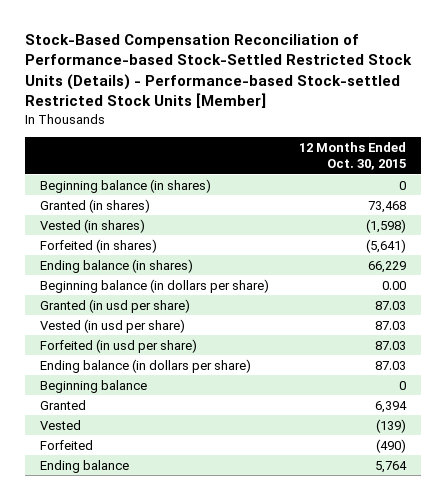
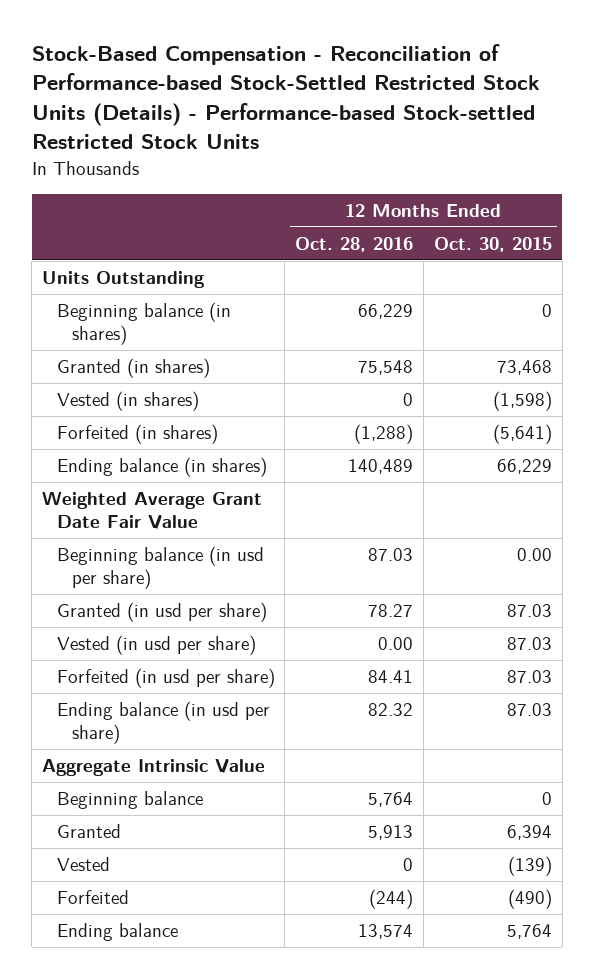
[24,33,412,109] Stock-Based Compensation Reconciliation of Performance-based Stock-Settled Restricted Stock Units (Details) - Performance-based Stock-settled Restricted Stock Units [Member] -> [31,43,540,150] Stock-Based Compensation - Reconciliation of Performance-based Stock-Settled Restricted Stock Units (Details) - Performance-based Stock-settled Restricted Stock Units
none -> [295,236,414,252] Oct. 28, 2016
none -> [41,271,205,289] Units Outstanding
none -> [41,492,262,531] Weighted Average Grant Date Fair Value
[39,278,269,293] Beginning balance (in dollars per share) -> [56,546,264,590] Beginning balance (in usd per share)
[39,358,251,373] Ending balance (in dollars per share) -> [56,701,270,745] Ending balance (in usd per share)
none -> [41,759,265,777] Aggregate Intrinsic Value

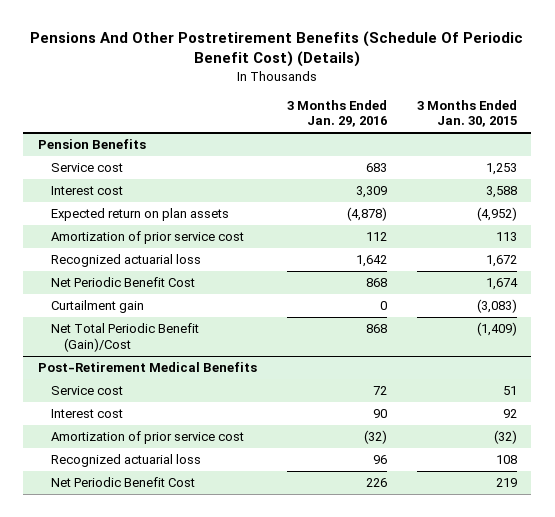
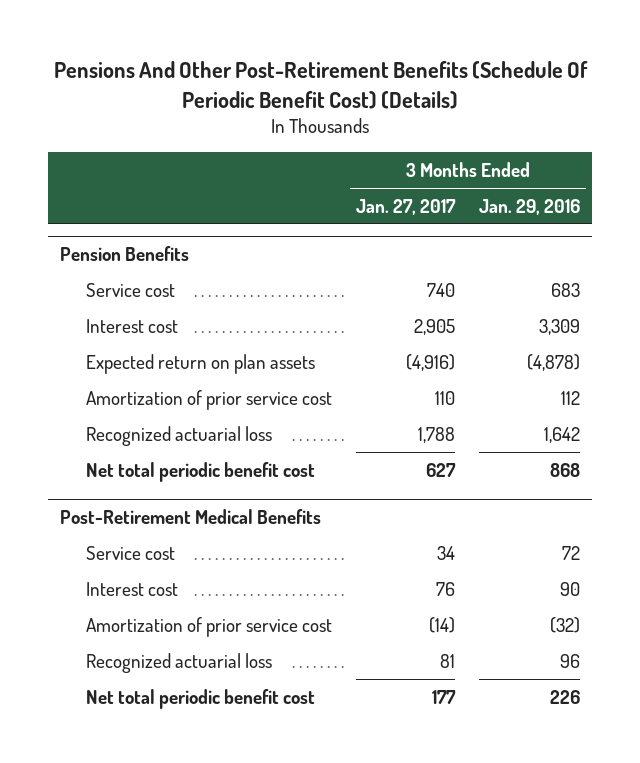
[30,31,524,68] Pensions And Other Postretirement Benefits (Schedule Of Periodic Benefit Cost) (Details) -> [54,60,589,109] Pensions And Other Post-Retirement Benefits (Schedule Of Periodic Benefit Cost) (Details)
[416,99,517,128] 3 Months Ended Jan. 30, 2015 -> none
none -> [356,198,457,215] Jan. 27, 2017
[51,300,145,314] Curtailment gain -> none
[51,323,200,352] Net Total Periodic Benefit (Gain)/Cost -> none
[51,277,196,288] Net Periodic Benefit Cost -> [86,461,316,482] Net total periodic benefit cost
[51,477,196,488] Net Periodic Benefit Cost -> [86,688,316,709] Net total periodic benefit cost

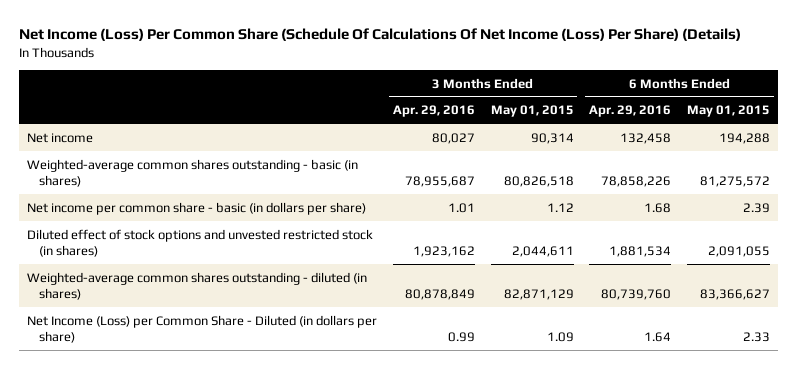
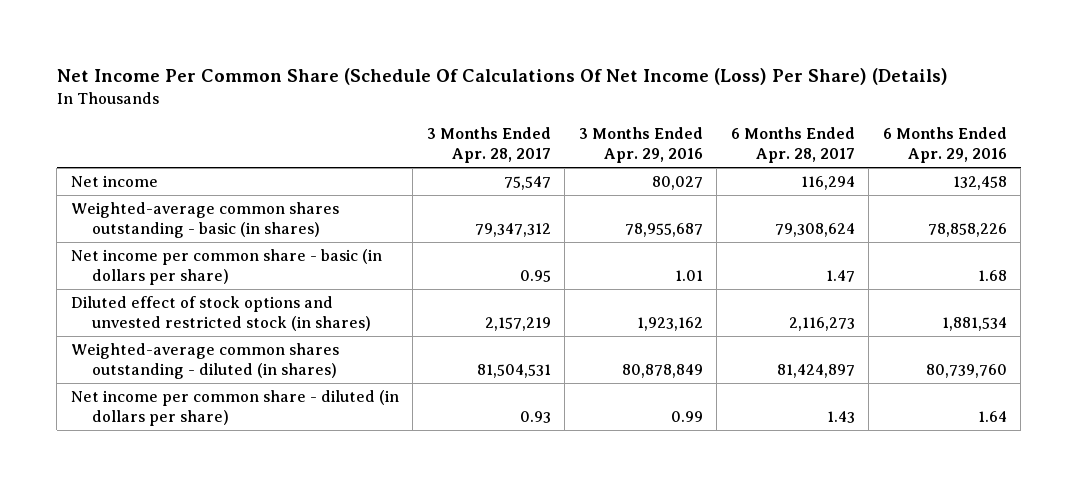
[19,28,742,42] Net Income (Loss) Per Common Share (Schedule Of Calculations Of Net Income (Loss) Per Share) (Details) -> [56,67,948,85] Net Income Per Common Share (Schedule Of Calculations Of Net Income (Loss) Per Share) (Details)
[490,105,574,118] May 01, 2015 -> none
[686,105,770,118] May 01, 2015 -> none
none -> [426,127,551,164] 3 Months Ended Apr. 28, 2017
none -> [730,127,855,164] 6 Months Ended Apr. 28, 2017
[27,314,378,343] Net Income (Loss) per Common Share - Diluted (in dollars per share) -> [70,390,399,427] Net income per common share - diluted (in dollars per share)

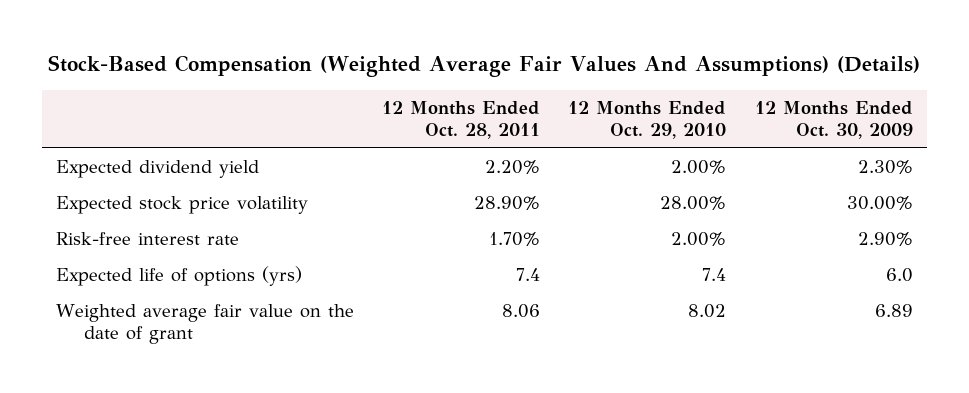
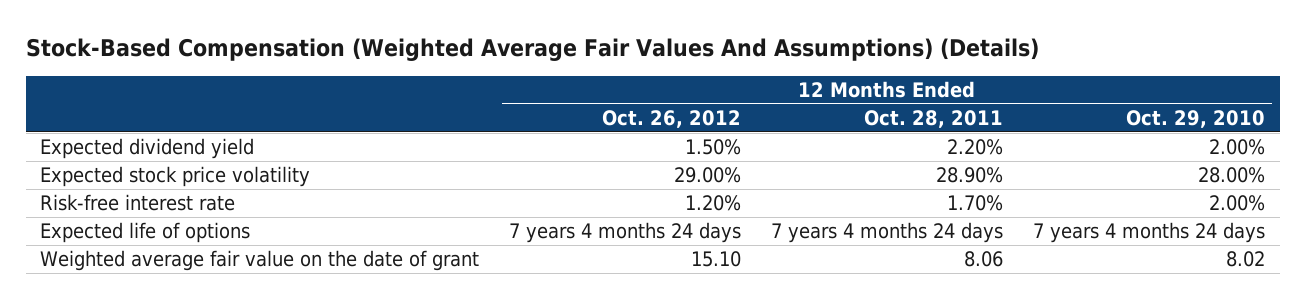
[754,100,913,139] 12 Months Ended Oct. 30, 2009 -> none
none -> [602,109,742,128] Oct. 26, 2012
[56,266,303,287] Expected life of options (yrs) -> [40,222,251,244] Expected life of options
[516,268,541,282] 7.4 -> [771,222,1004,244] 7 years 4 months 24 days
[702,268,727,282] 7.4 -> [1033,222,1266,244] 7 years 4 months 24 days

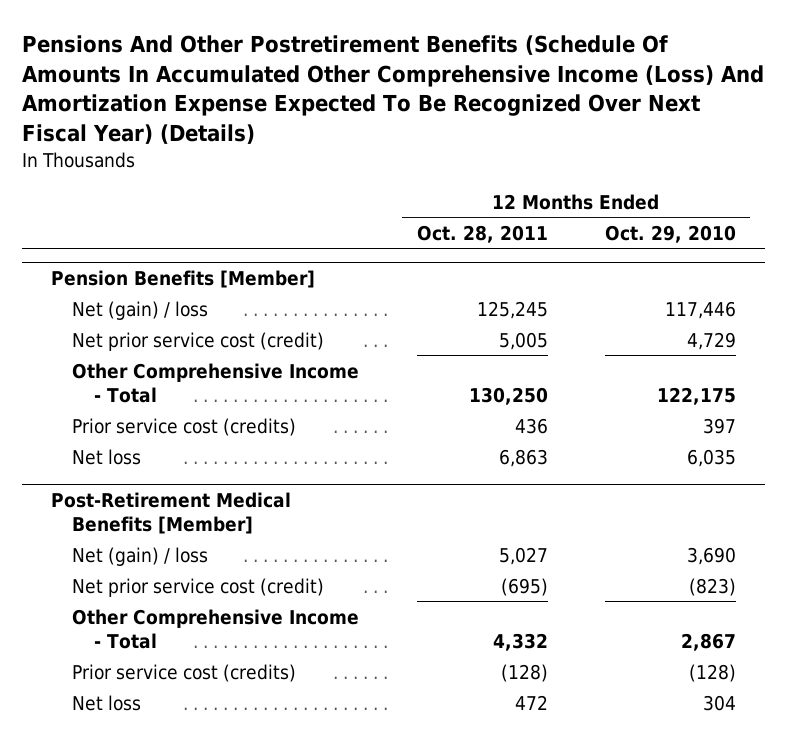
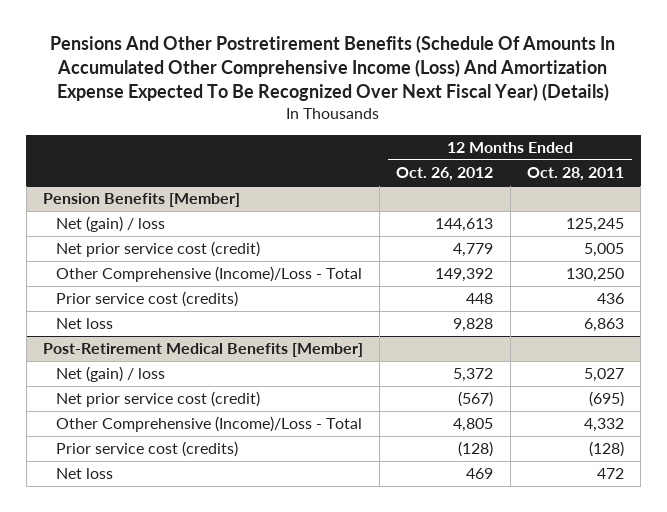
[604,224,736,243] Oct. 29, 2010 -> none
none -> [396,167,494,182] Oct. 26, 2012
[72,362,360,403] Other Comprehensive Income - Total -> [55,266,362,283] Other Comprehensive (Income)/Loss - Total
[72,608,360,649] Other Comprehensive Income - Total -> [55,416,362,433] Other Comprehensive (Income)/Loss - Total

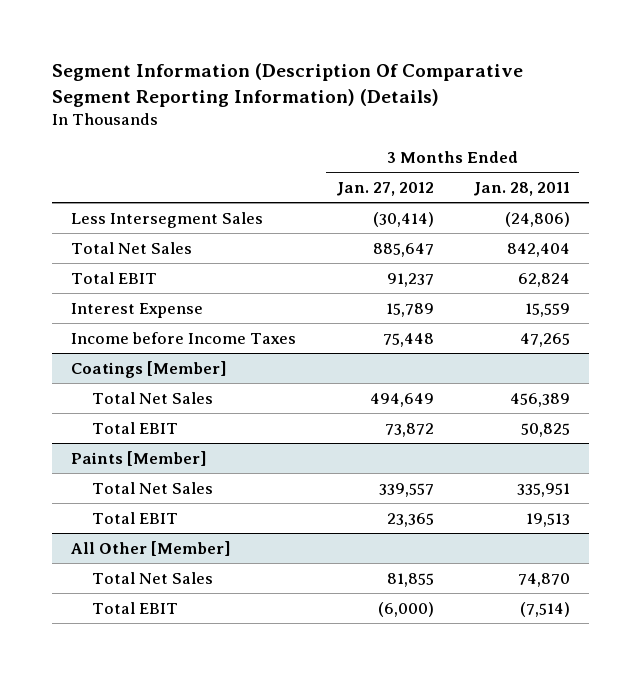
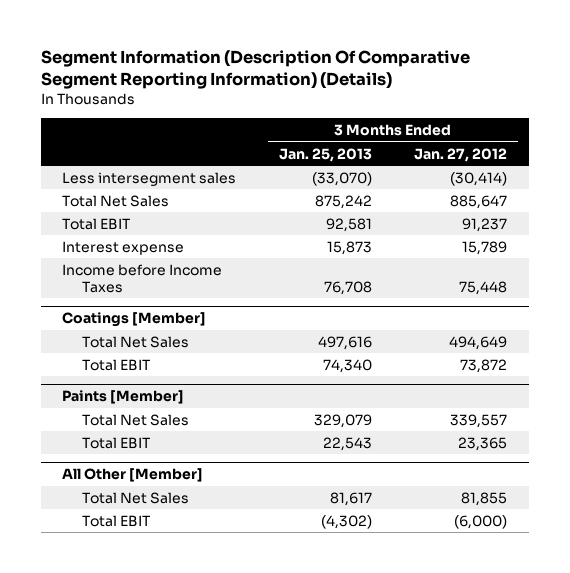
[472,181,570,196] Jan. 28, 2011 -> none
none -> [278,147,372,162] Jan. 25, 2013
[71,211,264,228] Less Intersegment Sales -> [62,171,237,186] Less intersegment sales
[71,302,204,318] Interest Expense -> [62,240,185,255] Interest expense

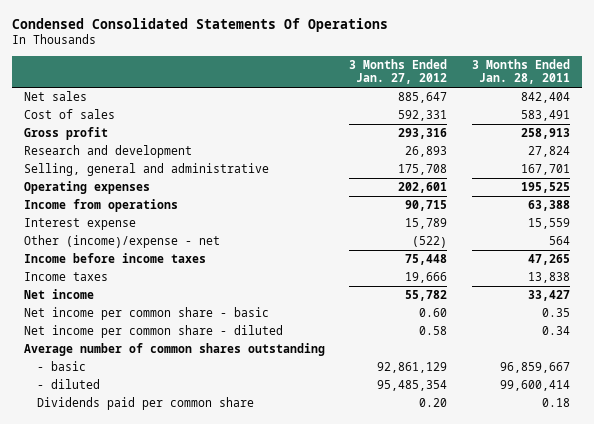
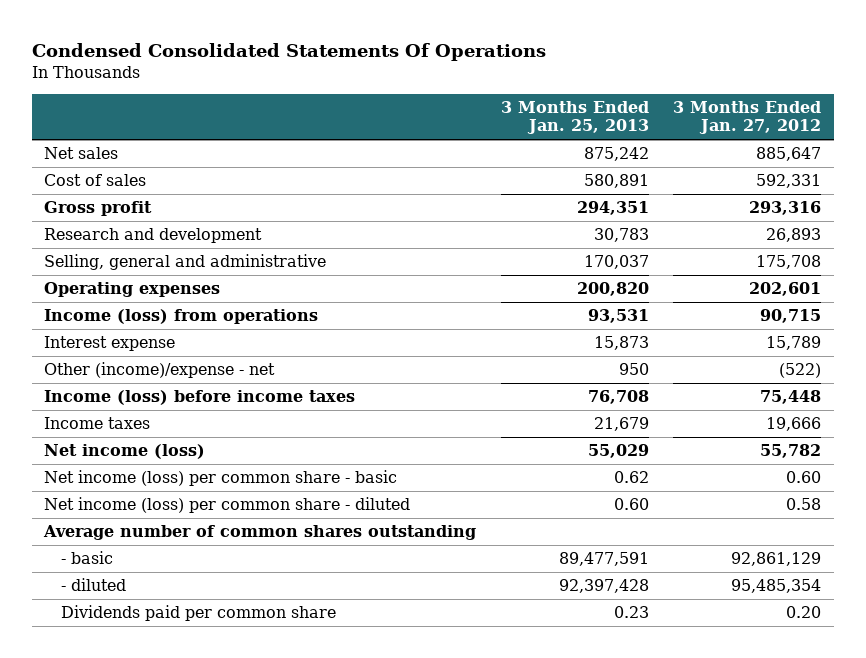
[472,58,571,84] 3 Months Ended Jan. 28, 2011 -> none
none -> [500,100,649,135] 3 Months Ended Jan. 25, 2013
[23,199,178,213] Income from operations -> [44,309,319,325] Income (loss) from operations
[23,253,206,264] Income before income taxes -> [44,390,356,406] Income (loss) before income taxes
[23,289,94,300] Net income -> [44,444,206,460] Net income (loss)
[23,307,269,321] Net income per common share - basic -> [44,470,398,487] Net income (loss) per common share - basic
[23,325,283,339] Net income per common share - diluted -> [44,497,411,514] Net income (loss) per common share - diluted

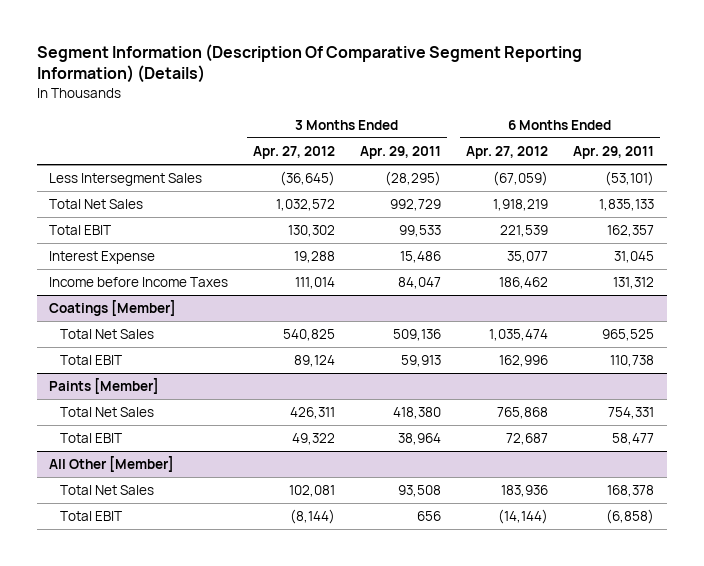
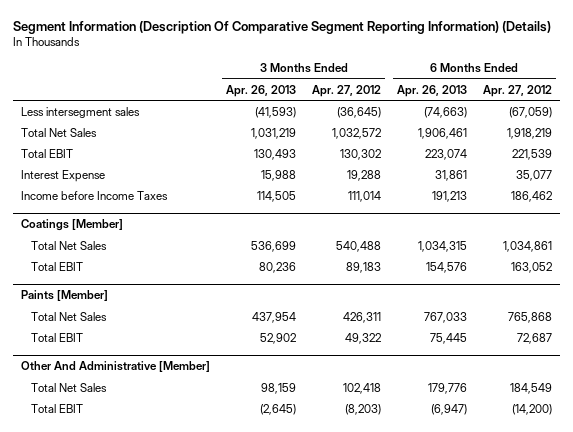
[360,146,442,160] Apr. 29, 2011 -> none
[573,146,655,160] Apr. 29, 2011 -> none
none -> [226,84,297,97] Apr. 26, 2013
none -> [396,84,467,97] Apr. 26, 2013
[49,173,203,187] Less Intersegment Sales -> [21,106,141,118] Less intersegment sales
[283,329,336,342] 540,825 -> [336,240,382,252] 540,488
[489,329,549,342] 1,035,474 -> [502,240,552,252] 1,034,861
[294,355,336,368] 89,124 -> [346,261,382,273] 89,183
[499,355,549,368] 162,996 -> [510,261,552,273] 163,052
[49,456,175,473] All Other [Member] -> none
none -> [21,361,211,373] Other And Administrative [Member]
[289,485,336,498] 102,081 -> [343,382,382,394] 102,418
[501,485,549,498] 183,936 -> [509,382,552,394] 184,549
[290,509,336,525] (8,144) -> [345,403,382,415] (8,203)
[498,509,549,525] (14,144) -> [511,403,552,415] (14,200)

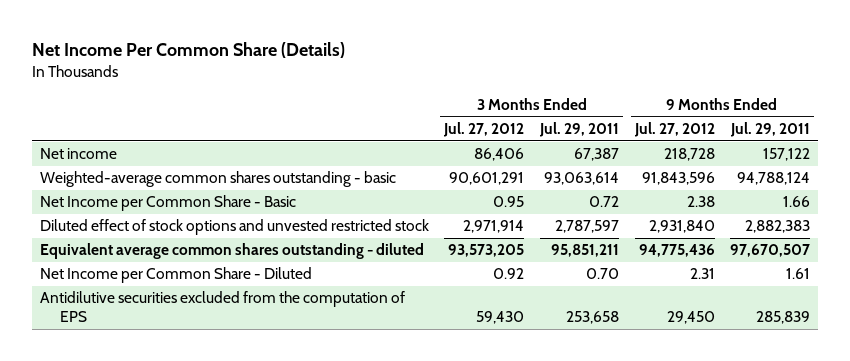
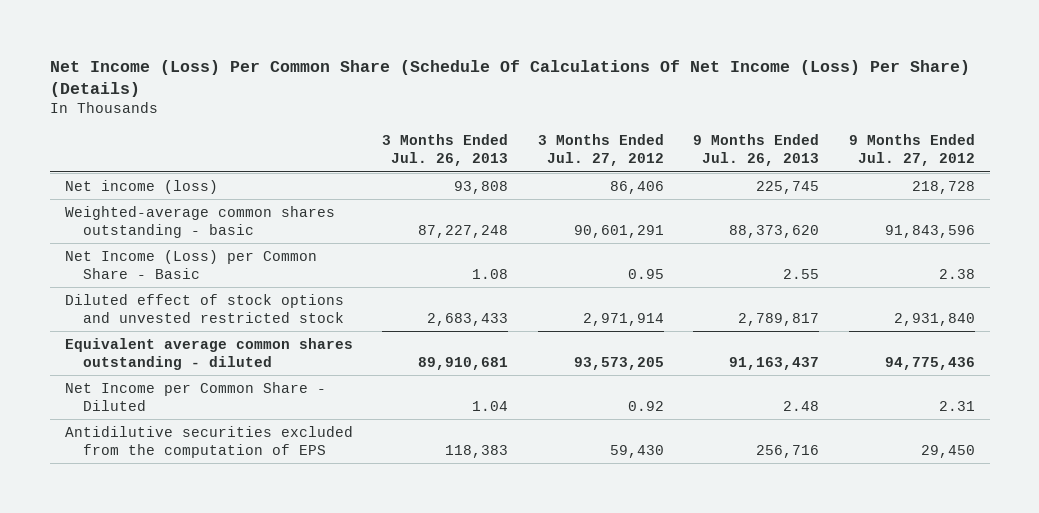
[31,41,345,58] Net Income Per Common Share (Details) -> [49,59,970,98] Net Income (Loss) Per Common Share (Schedule Of Calculations Of Net Income (Loss) Per Share) (Details)
[538,121,619,137] Jul. 29, 2011 -> none
[730,121,811,137] Jul. 29, 2011 -> none
none -> [382,134,509,167] 3 Months Ended Jul. 26, 2013
none -> [693,134,820,167] 9 Months Ended Jul. 26, 2013
[39,148,117,160] Net income -> [64,179,218,194] Net income (loss)
[39,195,296,212] Net Income per Common Share - Basic -> [64,249,317,279] Net Income (Loss) per Common Share - Basic

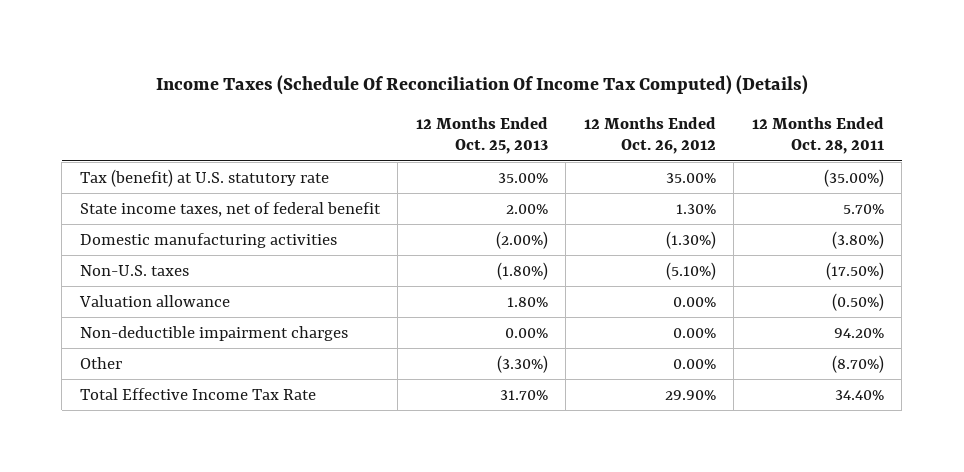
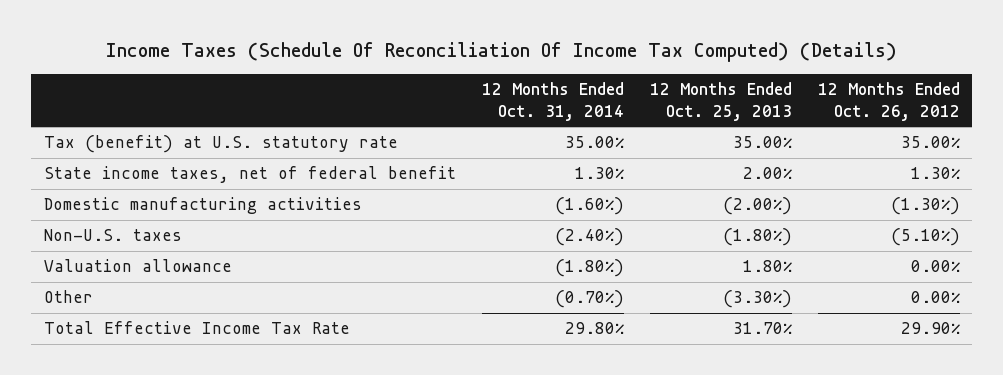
[751,117,884,155] 12 Months Ended Oct. 28, 2011 -> none
none -> [481,82,624,121] 12 Months Ended Oct. 31, 2014
[79,325,348,341] Non-deductible impairment charges -> none

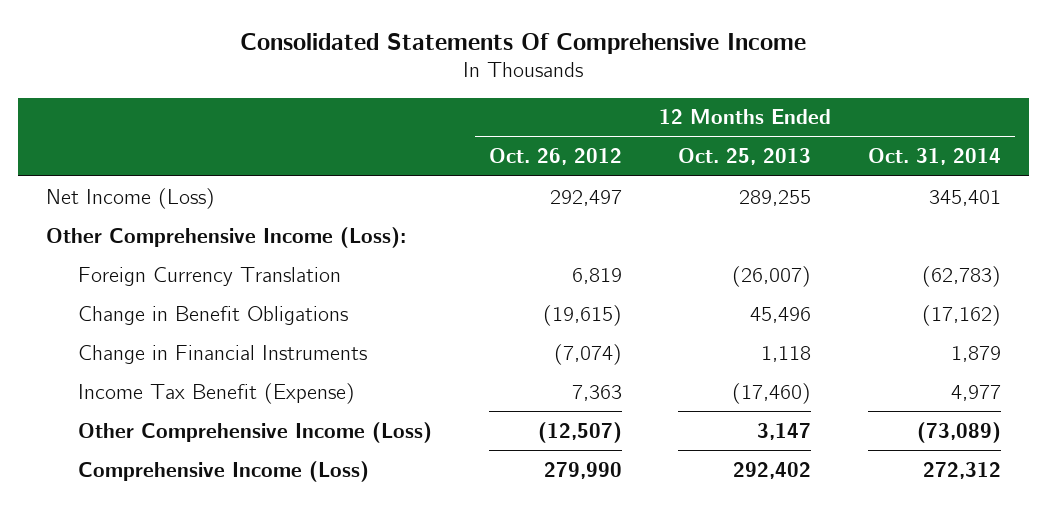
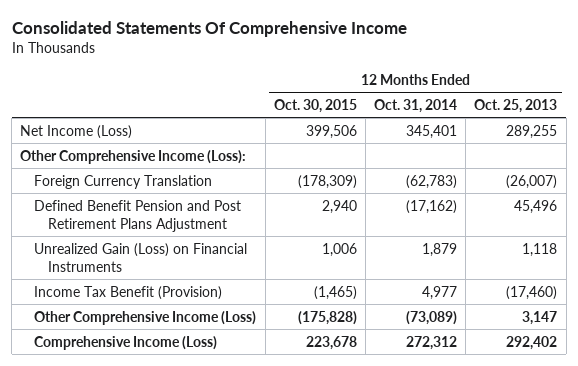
[488,148,622,166] Oct. 26, 2012 -> none
none -> [273,98,357,113] Oct. 30, 2015
[78,305,349,325] Change in Benefit Obligations -> [34,199,242,232] Defined Benefit Pension and Post Retirement Plans Adjustment
[78,344,368,364] Change in Financial Instruments -> [34,242,248,272] Unrealized Gain (Loss) on Financial Instruments
[78,382,356,404] Income Tax Benefit (Expense) -> [34,285,223,300] Income Tax Benefit (Provision)

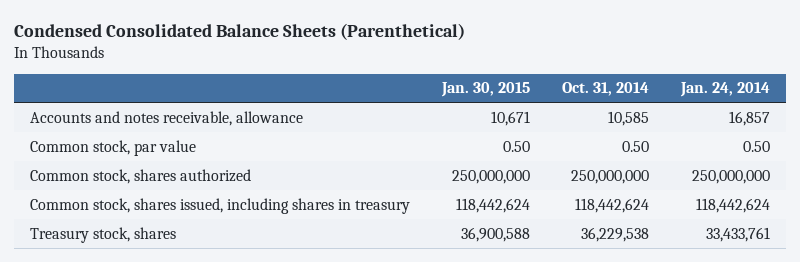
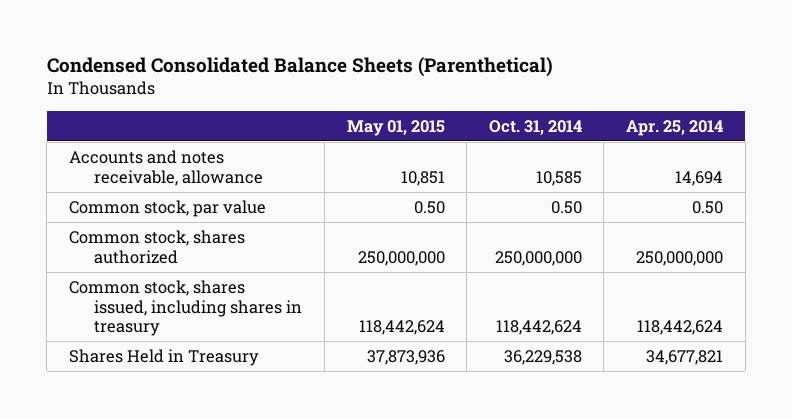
[440,82,530,98] Jan. 30, 2015 -> none
[680,82,771,98] Jan. 24, 2014 -> none
none -> [346,119,445,136] May 01, 2015
none -> [626,119,724,136] Apr. 25, 2014
[29,226,176,243] Treasury stock, shares -> [68,348,259,366] Shares Held in Treasury

